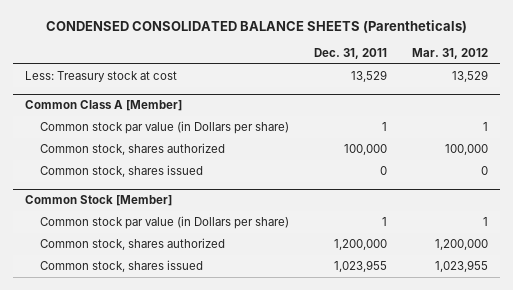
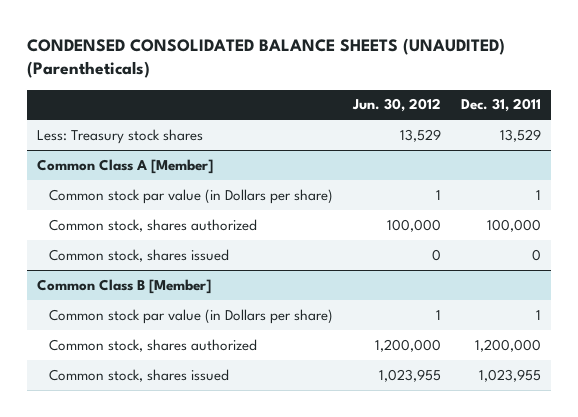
[45,19,467,33] CONDENSED CONSOLIDATED BALANCE SHEETS (Parentheticals) -> [27,37,506,79] CONDENSED CONSOLIDATED BALANCE SHEETS (UNAUDITED) (Parentheticals)
[412,47,489,59] Mar. 31, 2012 -> none
none -> [351,98,441,113] Jun. 30, 2012
[25,71,178,83] Less: Treasury stock at cost -> [36,128,203,144] Less: Treasury stock shares
[25,195,173,207] Common Stock [Member] -> none
none -> [36,278,211,294] Common Class B [Member]

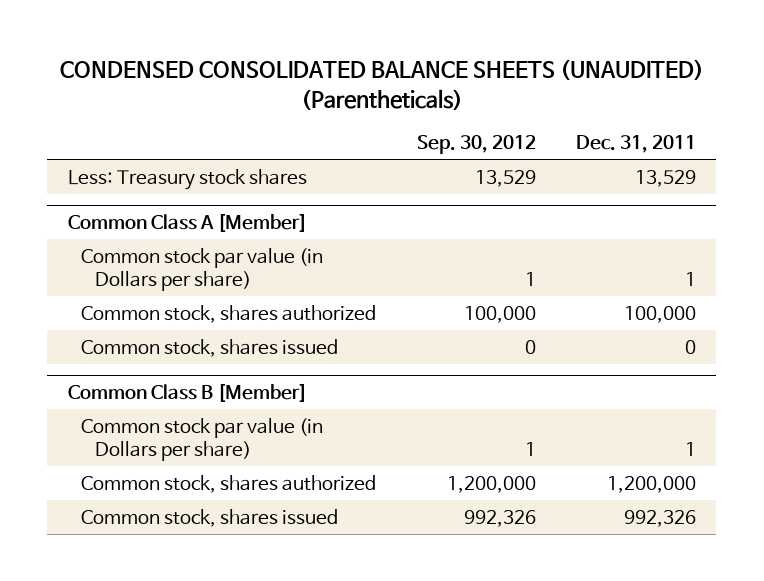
[351,98,441,113] Jun. 30, 2012 -> none
none -> [416,135,536,155] Sep. 30, 2012
[478,368,541,382] 1,023,955 -> [624,509,697,527] 992,326

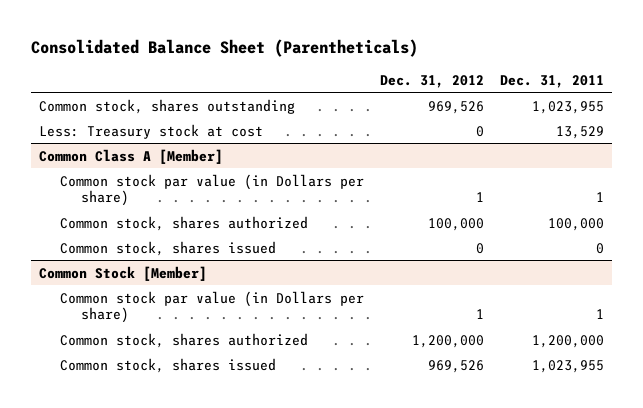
[59,59,704,110] CONDENSED CONSOLIDATED BALANCE SHEETS (UNAUDITED) (Parentheticals) -> [30,38,418,57] Consolidated Balance Sheet (Parentheticals)
[416,135,536,155] Sep. 30, 2012 -> none
none -> [379,74,484,88] Dec. 31, 2012
none -> [38,98,295,114] Common stock, shares outstanding
[67,168,307,190] Less: Treasury stock shares -> [38,123,263,139] Less: Treasury stock at cost
[67,383,307,403] Common Class B [Member] -> none
none -> [38,265,207,281] Common Stock [Member]
[624,509,697,527] 992,326 -> [531,359,604,373] 1,023,955

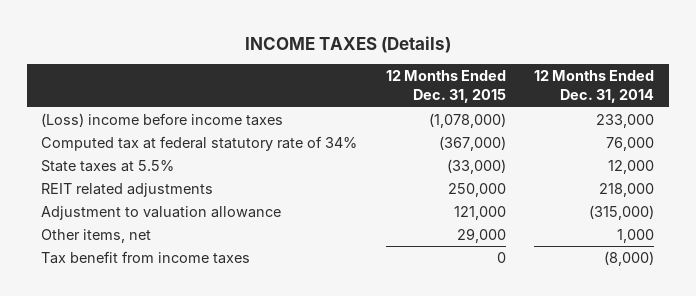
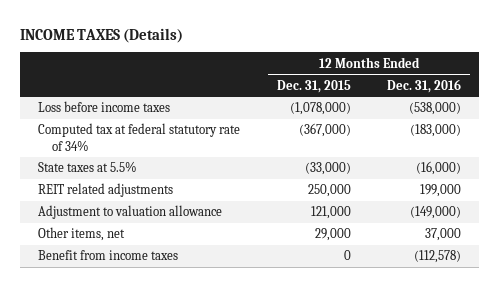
[534,70,655,104] 12 Months Ended Dec. 31, 2014 -> none
none -> [387,78,462,93] Dec. 31, 2016
[41,112,284,127] (Loss) income before income taxes -> [38,101,171,113] Loss before income taxes
[41,250,251,264] Tax benefit from income taxes -> [38,250,179,261] Benefit from income taxes

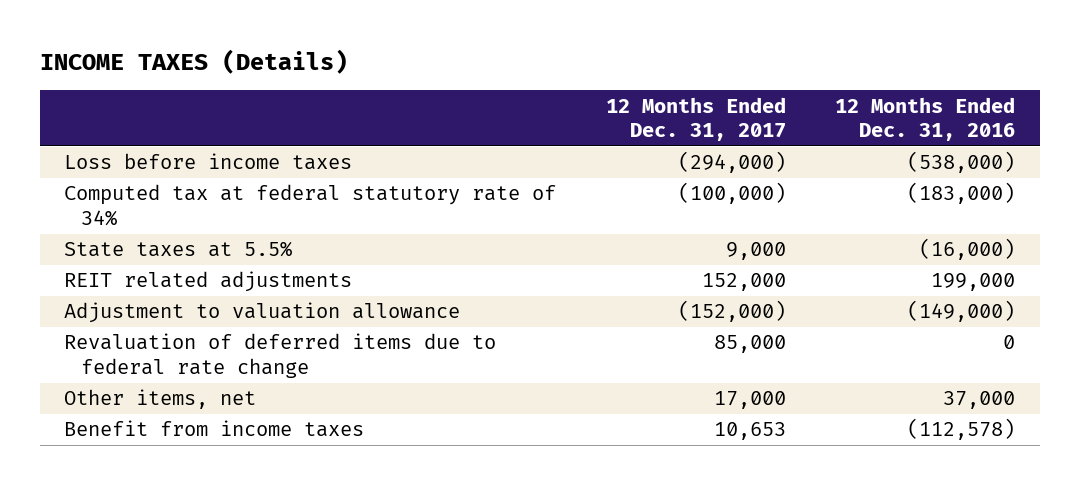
[276,79,351,93] Dec. 31, 2015 -> none
none -> [605,96,786,142] 12 Months Ended Dec. 31, 2017
none -> [64,333,497,378] Revaluation of deferred items due to federal rate change

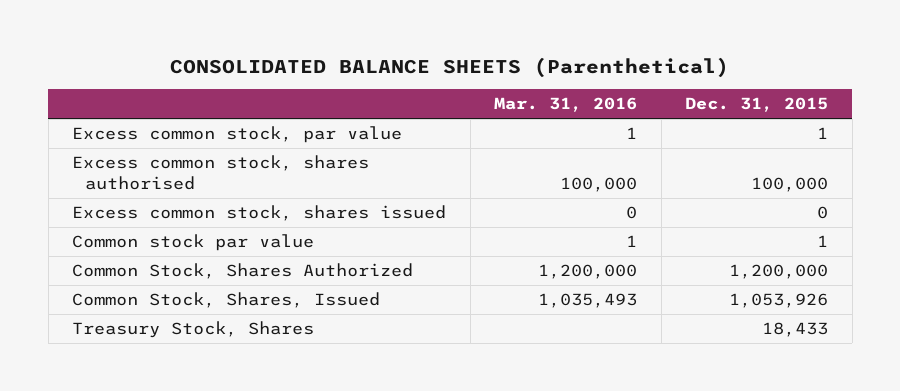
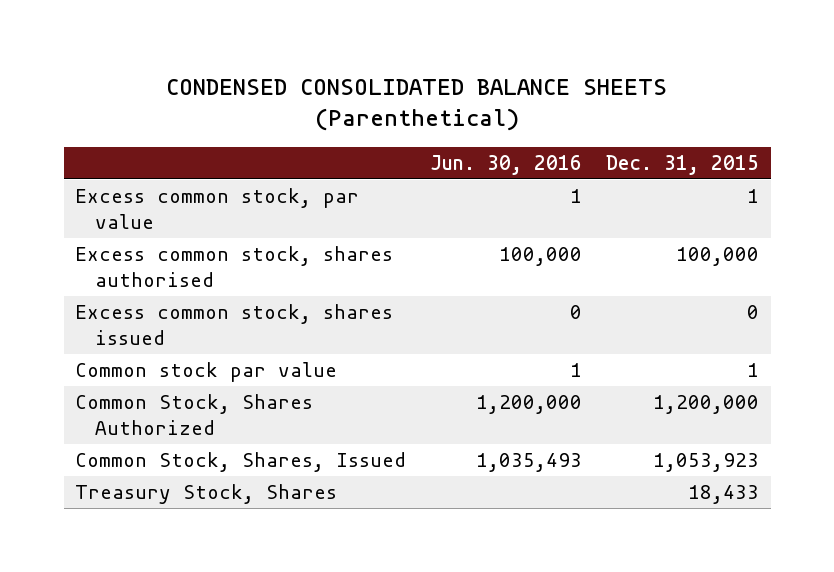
[170,57,730,79] CONSOLIDATED BALANCE SHEETS (Parenthetical) -> [166,79,668,132] CONDENSED CONSOLIDATED BALANCE SHEETS (Parenthetical)
[494,97,638,113] Mar. 31, 2016 -> none
none -> [430,154,583,175] Jun. 30, 2016
[729,293,829,309] 1,053,926 -> [652,452,759,472] 1,053,923

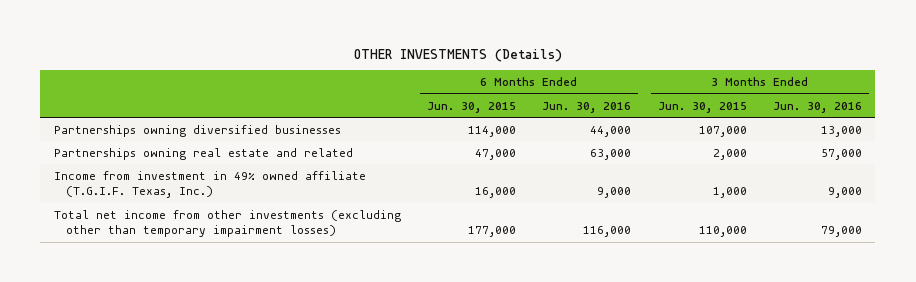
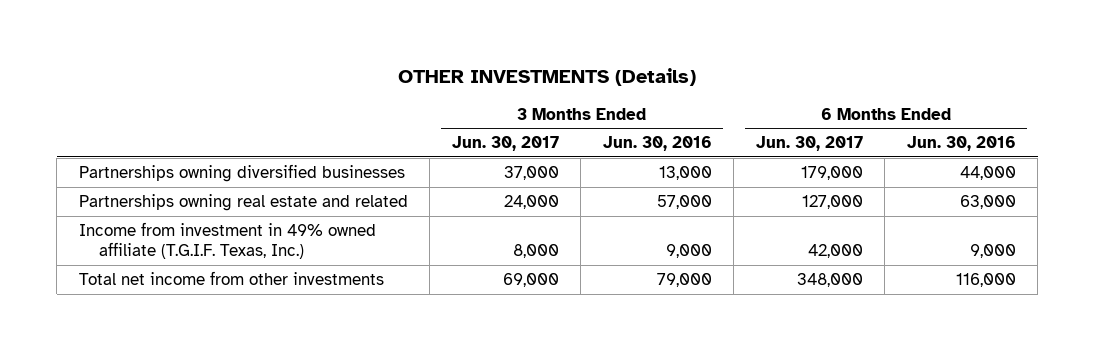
[427,101,517,113] Jun. 30, 2015 -> none
[657,101,747,113] Jun. 30, 2015 -> none
none -> [451,136,559,152] Jun. 30, 2017
none -> [755,136,863,152] Jun. 30, 2017
[53,209,401,237] Total net income from other investments (excluding other than temporary impairment losses) -> [78,271,384,286] Total net income from other investments

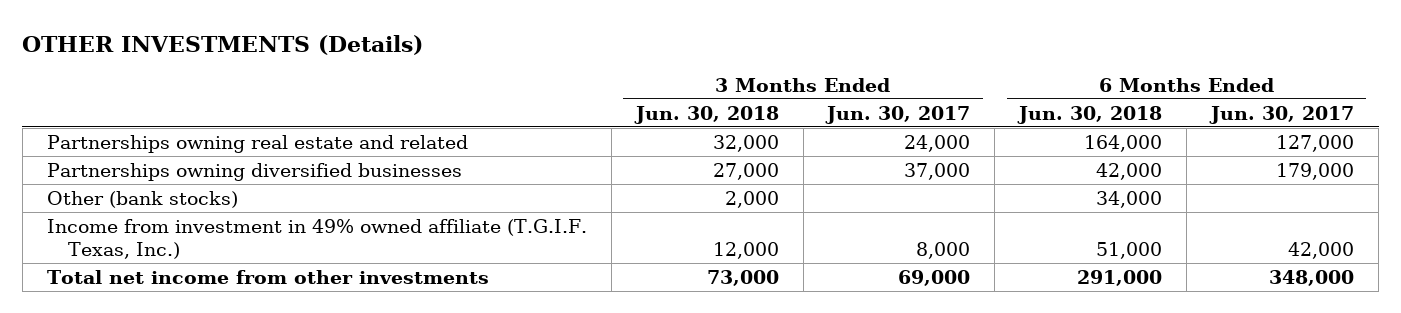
[602,136,712,152] Jun. 30, 2016 -> none
[906,136,1016,152] Jun. 30, 2016 -> none
none -> [633,105,779,124] Jun. 30, 2018
none -> [1017,105,1163,124] Jun. 30, 2018
[78,164,405,183] Partnerships owning diversified businesses -> [46,162,462,181] Partnerships owning diversified businesses
none -> [46,190,238,208] Other (bank stocks)

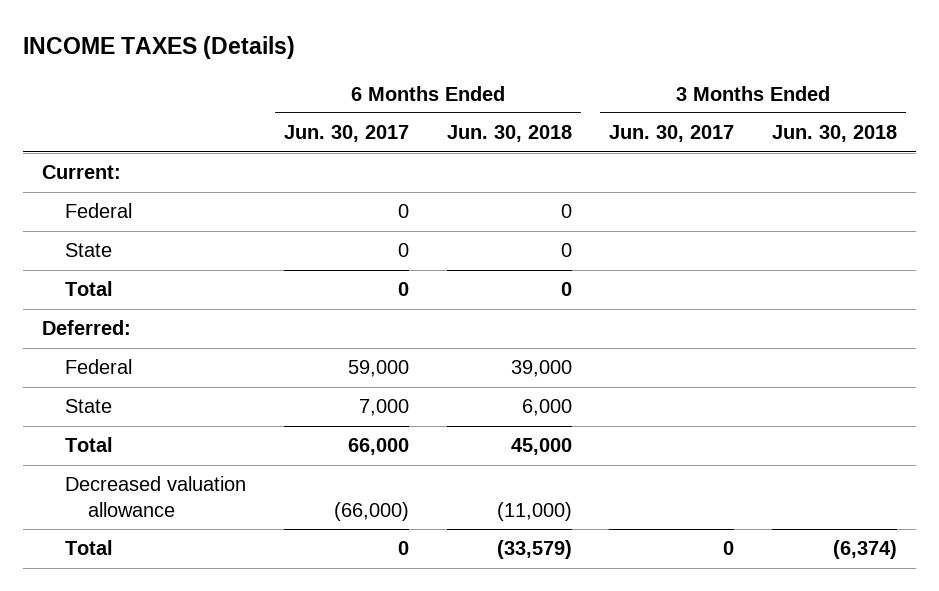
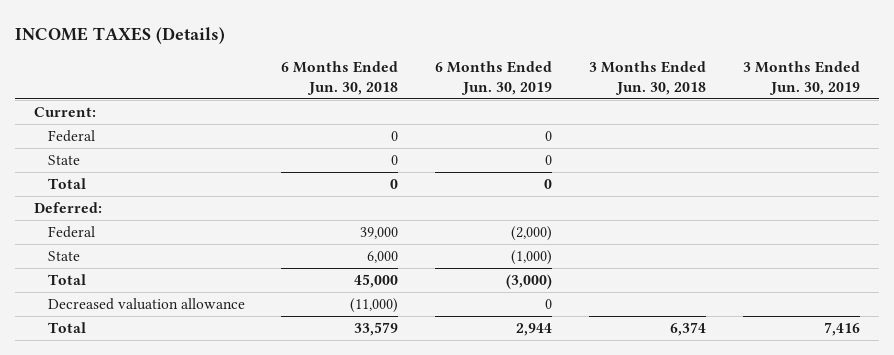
[283,125,409,143] Jun. 30, 2017 -> none
[609,125,735,143] Jun. 30, 2017 -> none
none -> [435,61,553,95] 6 Months Ended Jun. 30, 2019
none -> [743,61,861,95] 3 Months Ended Jun. 30, 2019
[496,540,572,560] (33,579) -> [354,321,399,336] 33,579
[832,540,897,560] (6,374) -> [670,321,707,336] 6,374

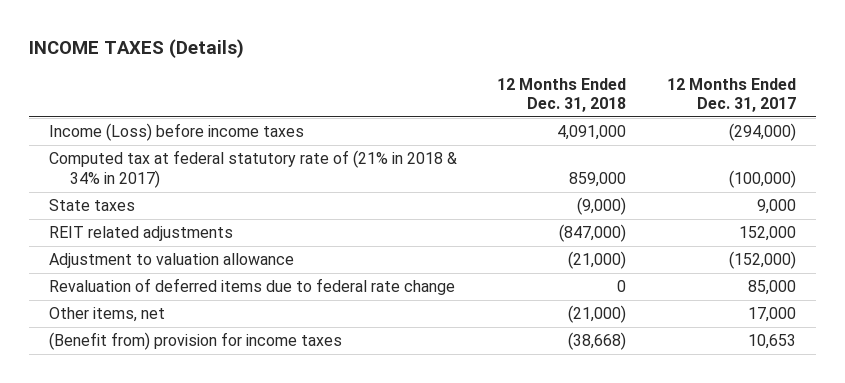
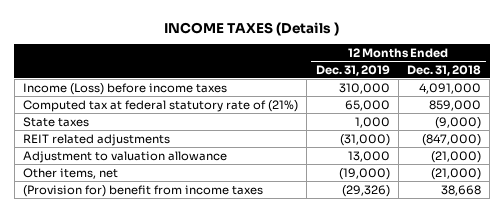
[28,39,244,59] INCOME TAXES (Details) -> [164,21,340,36] INCOME TAXES (Details )
[666,77,796,113] 12 Months Ended Dec. 31, 2017 -> none
none -> [315,64,390,76] Dec. 31, 2019
[49,150,458,188] Computed tax at federal statutory rate of (21% in 2018 & 34% in 2017) -> [23,99,299,112] Computed tax at federal statutory rate of (21%)
[49,278,456,296] Revaluation of deferred items due to federal rate change -> none
[49,332,343,351] (Benefit from) provision for income taxes -> [23,184,264,197] (Provision for) benefit from income taxes
[568,332,627,351] (38,668) -> [441,184,482,196] 38,668

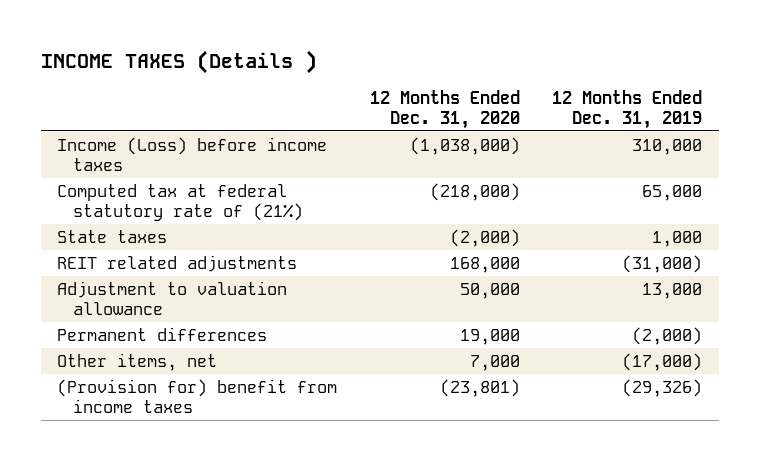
[407,64,482,76] Dec. 31, 2018 -> none
none -> [369,89,520,129] 12 Months Ended Dec. 31, 2020
none -> [57,326,268,341] Permanent differences
[338,167,390,180] (19,000) -> [622,352,703,371] (17,000)

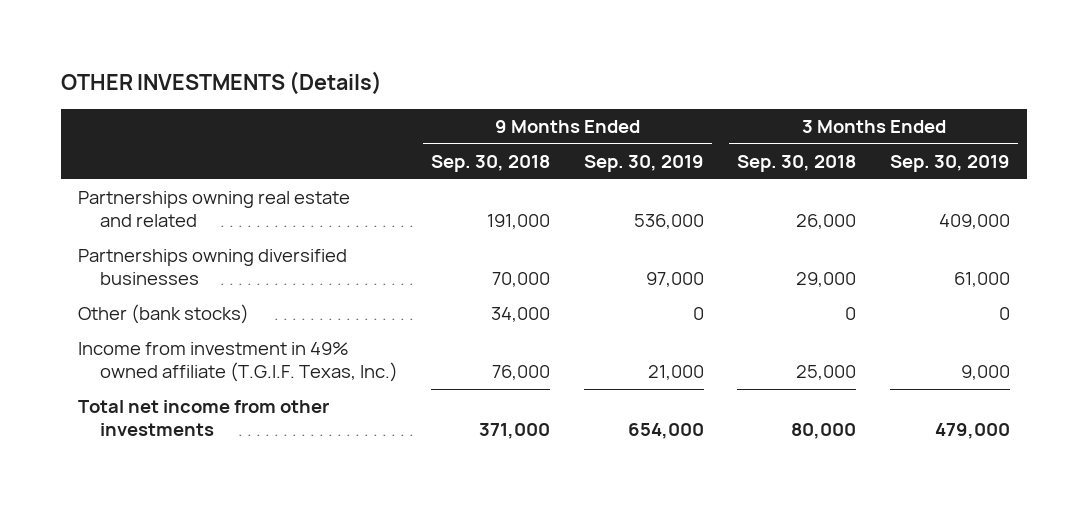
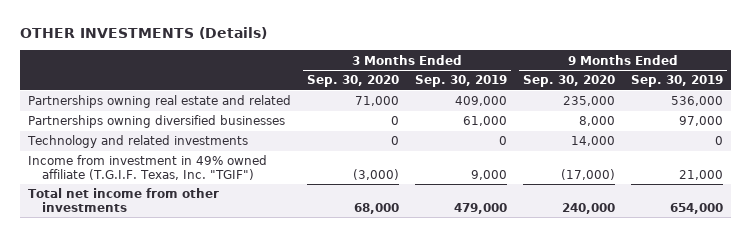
[431,155,551,173] Sep. 30, 2018 -> none
[737,155,857,173] Sep. 30, 2018 -> none
none -> [307,75,400,88] Sep. 30, 2020
none -> [523,75,616,88] Sep. 30, 2020
[78,304,250,325] Other (bank stocks) -> none
none -> [27,135,249,149] Technology and related investments
[78,342,398,383] Income from investment in 49% owned affiliate (T.G.I.F. Texas, Inc.) -> [28,155,268,180] Income from investment in 49% owned affiliate (T.G.I.F. Texas, Inc. "TGIF")

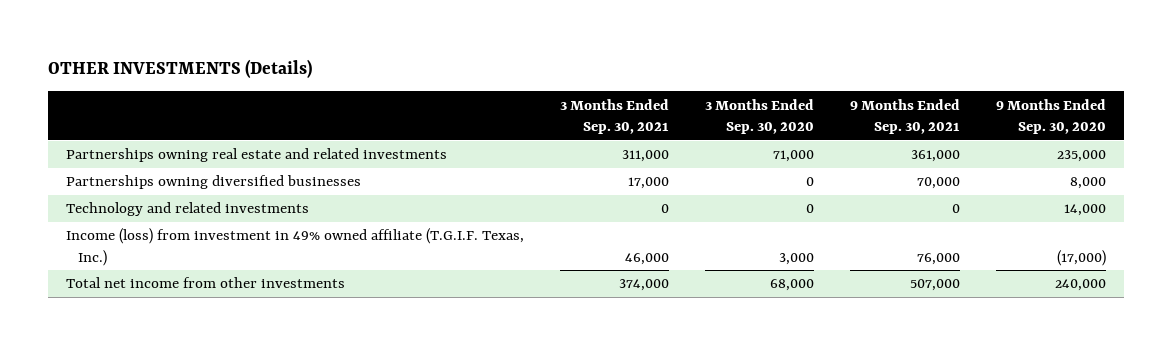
[415,75,508,88] Sep. 30, 2019 -> none
[631,75,724,88] Sep. 30, 2019 -> none
none -> [559,98,669,135] 3 Months Ended Sep. 30, 2021
none -> [849,98,960,135] 9 Months Ended Sep. 30, 2021
[28,95,292,109] Partnerships owning real estate and related -> [65,148,447,163] Partnerships owning real estate and related investments
[28,155,268,180] Income from investment in 49% owned affiliate (T.G.I.F. Texas, Inc. "TGIF") -> [65,228,524,266] Income (loss) from investment in 49% owned affiliate (T.G.I.F. Texas, Inc.)
[353,168,400,180] (3,000) -> [778,252,814,265] 3,000

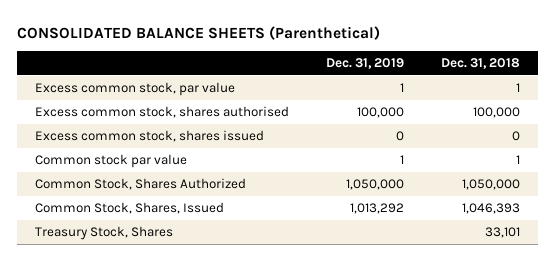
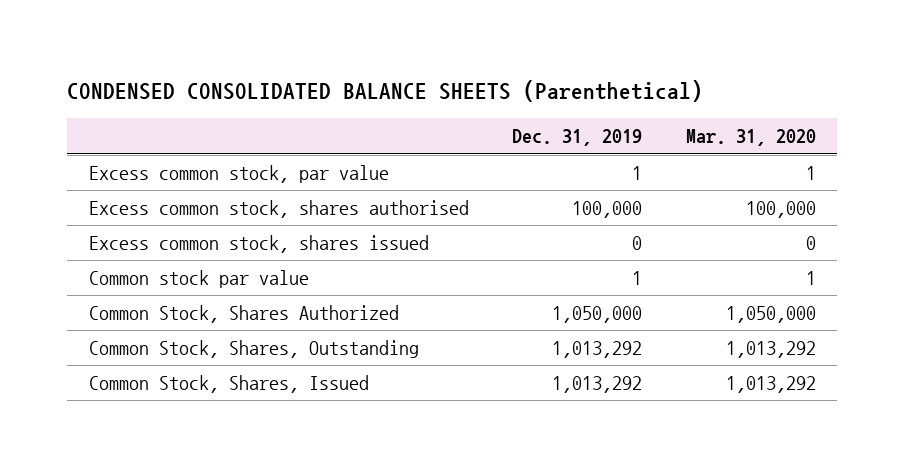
[16,25,380,40] CONSOLIDATED BALANCE SHEETS (Parenthetical) -> [67,80,704,103] CONDENSED CONSOLIDATED BALANCE SHEETS (Parenthetical)
[440,58,520,70] Dec. 31, 2018 -> none
none -> [685,129,816,147] Mar. 31, 2020
none -> [88,340,419,359] Common Stock, Shares, Outstanding
[35,226,174,241] Treasury Stock, Shares -> none

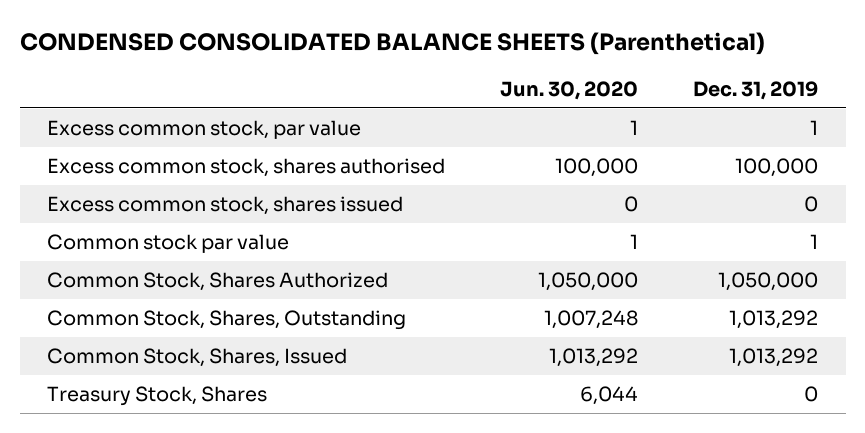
[685,129,816,147] Mar. 31, 2020 -> none
none -> [500,80,639,100] Jun. 30, 2020
none -> [47,386,268,407] Treasury Stock, Shares

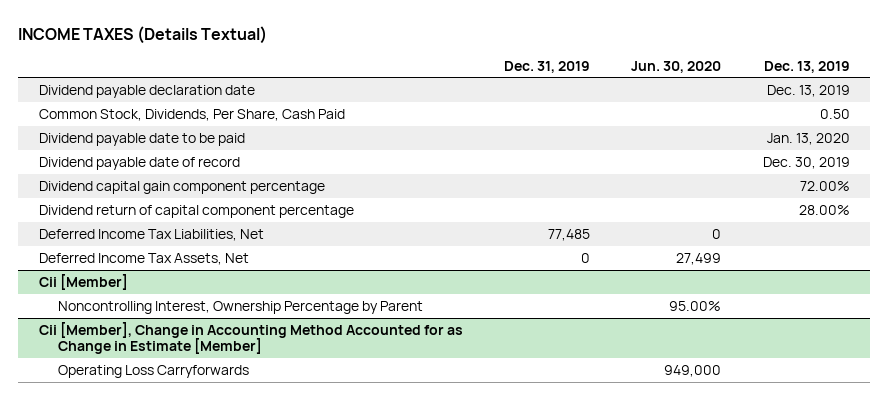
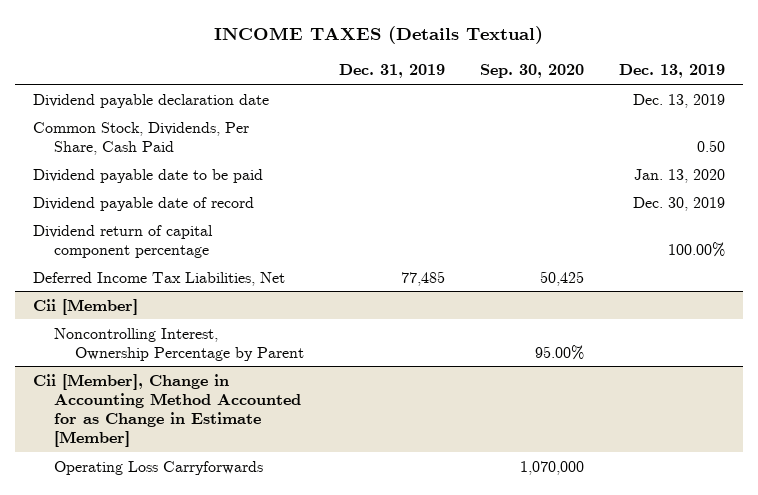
[631,60,722,73] Jun. 30, 2020 -> none
none -> [480,64,585,79] Sep. 30, 2020
[38,180,325,194] Dividend capital gain component percentage -> none
[798,204,850,215] 28.00% -> [668,241,726,257] 100.00%
[38,252,249,265] Deferred Income Tax Assets, Net -> none

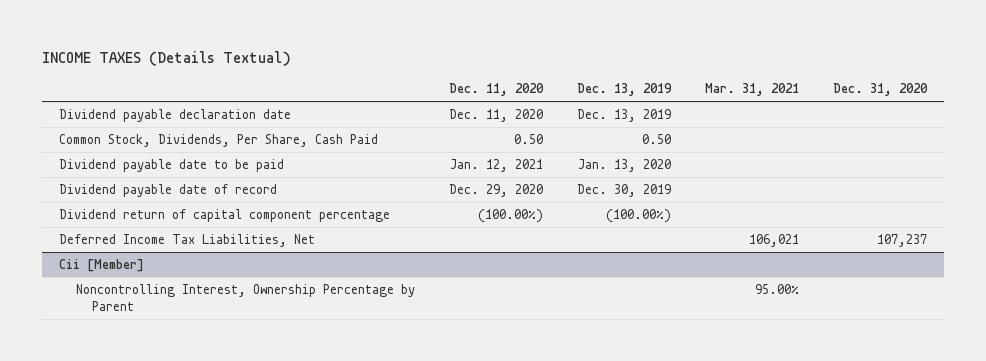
[339,64,446,79] Dec. 31, 2019 -> none
[480,64,585,79] Sep. 30, 2020 -> none
none -> [448,82,544,96] Dec. 11, 2020
none -> [704,82,799,96] Mar. 31, 2021
none -> [832,82,928,96] Dec. 31, 2020
[668,241,726,257] 100.00% -> [605,209,671,224] (100.00%)
[32,373,302,447] Cii [Member], Change in Accounting Method Accounted for as Change in Estimate [Member] -> none
[54,460,264,475] Operating Loss Carryforwards -> none

